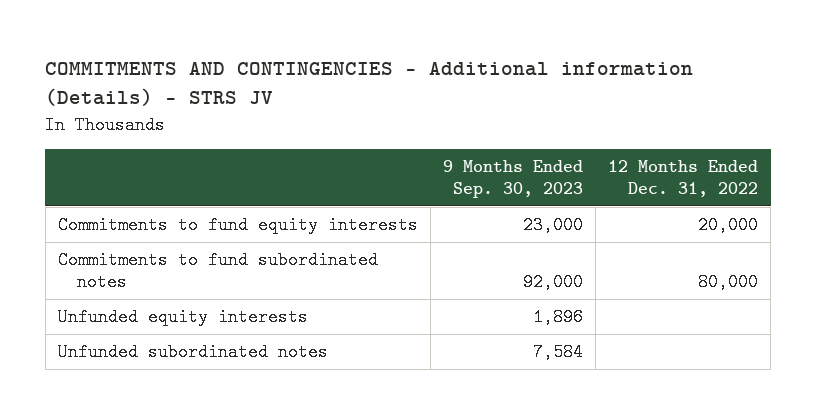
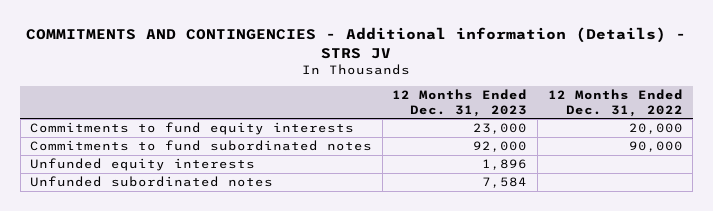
[443,159,584,198] 9 Months Ended Sep. 30, 2023 -> none
none -> [392,89,528,117] 12 Months Ended Dec. 31, 2023
[698,273,759,292] 80,000 -> [628,141,683,153] 90,000

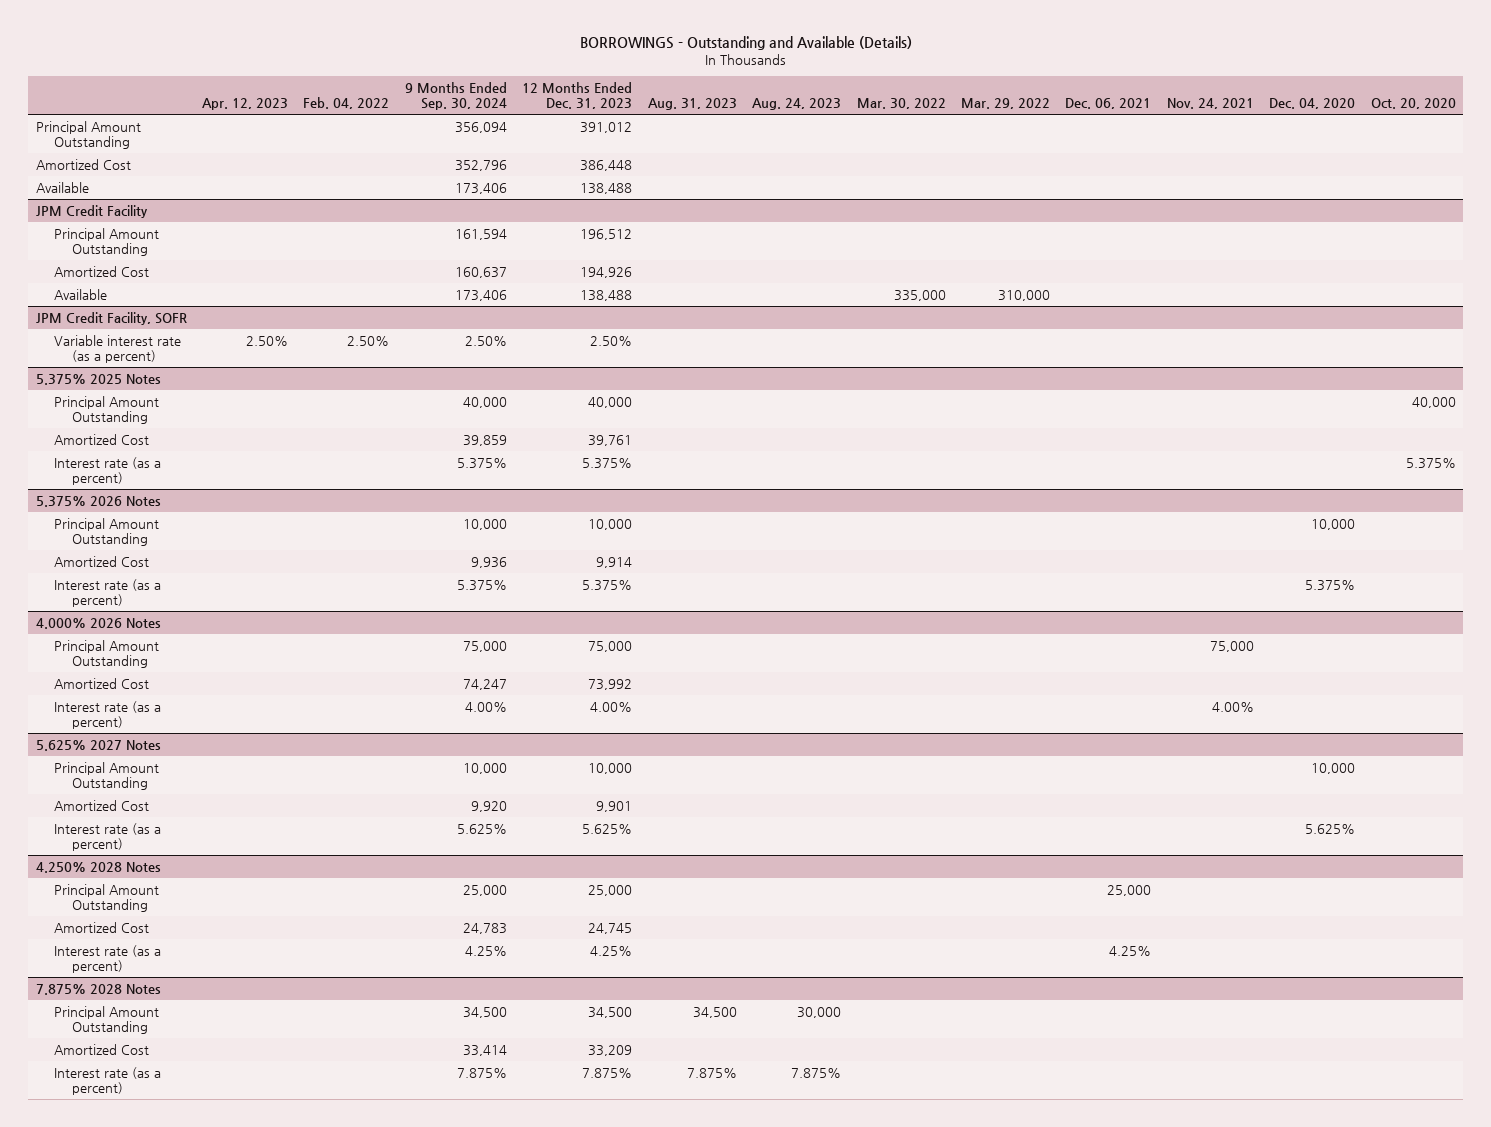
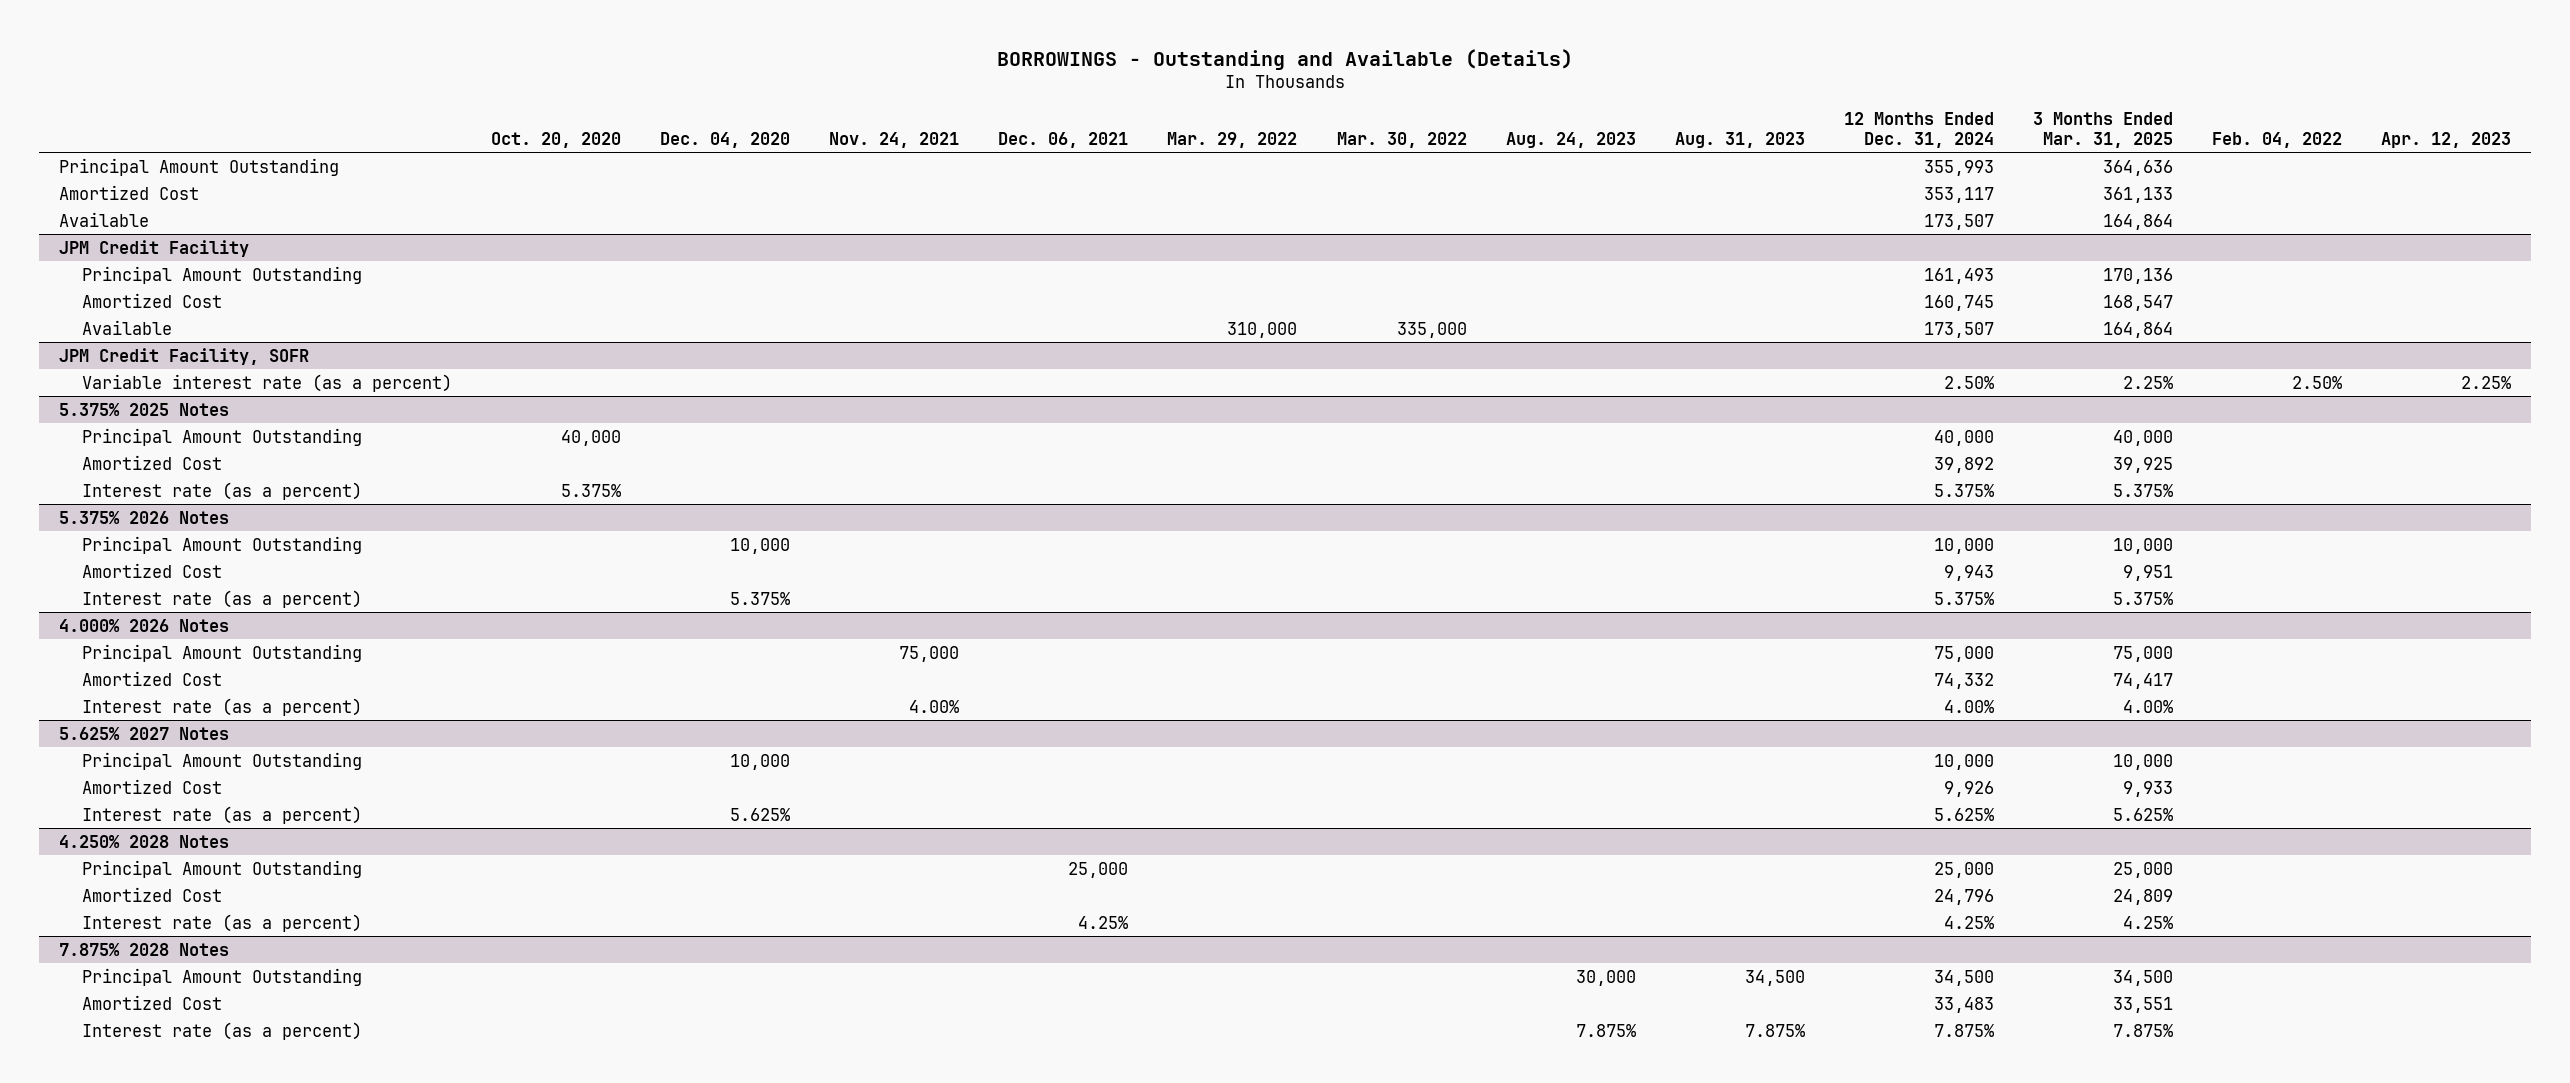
[404,81,507,110] 9 Months Ended Sep. 30, 2024 -> none
[522,81,633,109] 12 Months Ended Dec. 31, 2023 -> none
none -> [1843,111,1994,149] 12 Months Ended Dec. 31, 2024
none -> [2033,111,2174,149] 3 Months Ended Mar. 31, 2025
[246,335,289,346] 2.50% -> [2461,375,2512,389] 2.25%

